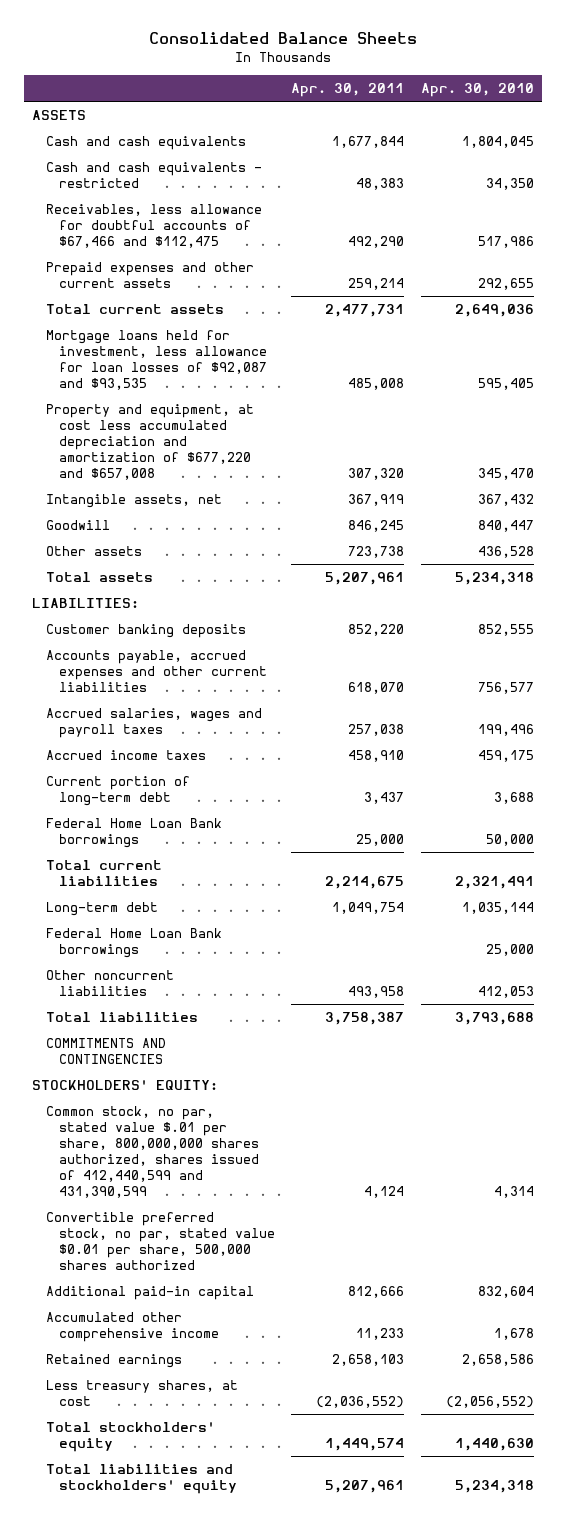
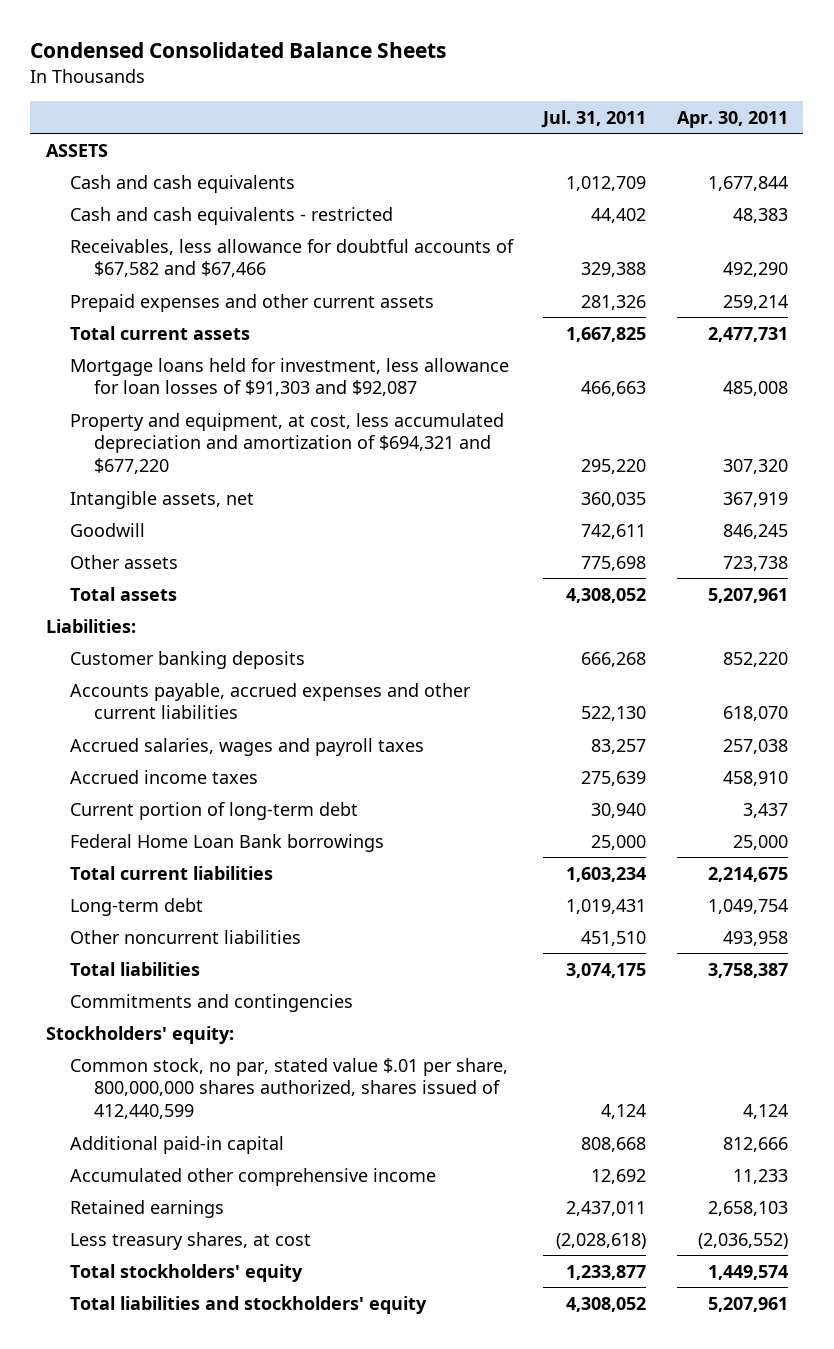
[148,32,417,45] Consolidated Balance Sheets -> [30,42,447,59] Condensed Consolidated Balance Sheets
[420,83,534,98] Apr. 30, 2010 -> none
none -> [541,109,647,128] Jul. 31, 2011
[45,203,262,248] Receivables, less allowance for doubtful accounts of $67,466 and $112,475 -> [69,238,514,278] Receivables, less allowance for doubtful accounts of $67,582 and $67,466
[45,329,268,390] Mortgage loans held for investment, less allowance for loan losses of $92,087 and $93,535 -> [69,357,509,397] Mortgage loans held for investment, less allowance for loan losses of $91,303 and $92,087
[45,403,254,480] Property and equipment, at cost less accumulated depreciation and amortization of $677,220 and $657,008 -> [69,412,504,475] Property and equipment, at cost, less accumulated depreciation and amortization of $694,321 and $677,220
[32,597,140,608] LIABILITIES: -> [45,618,136,633] Liabilities:
[45,927,222,958] Federal Home Loan Bank borrowings -> none
[45,1211,276,1270] Convertible preferred stock, no par, stated value $0.01 per share, 500,000 shares authorized -> none
[45,1037,166,1064] COMMITMENTS AND CONTINGENCIES -> [69,993,353,1012] Commitments and contingencies
[32,1079,219,1090] STOCKHOLDERS' EQUITY: -> [45,1025,234,1044] Stockholders' equity:
[45,1105,260,1198] Common stock, no par, stated value $.01 per share, 800,000,000 shares authorized, shares issued of 412,440,599 and 431,390,599 -> [69,1057,508,1120] Common stock, no par, stated value $.01 per share, 800,000,000 shares authorized, shares issued of 412,440,599

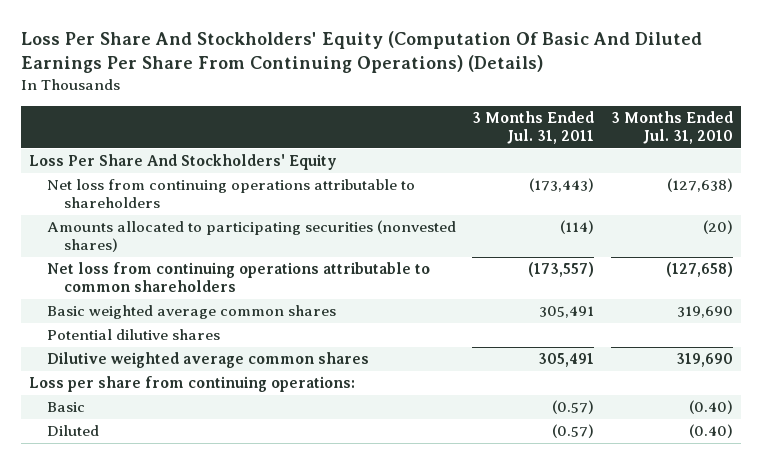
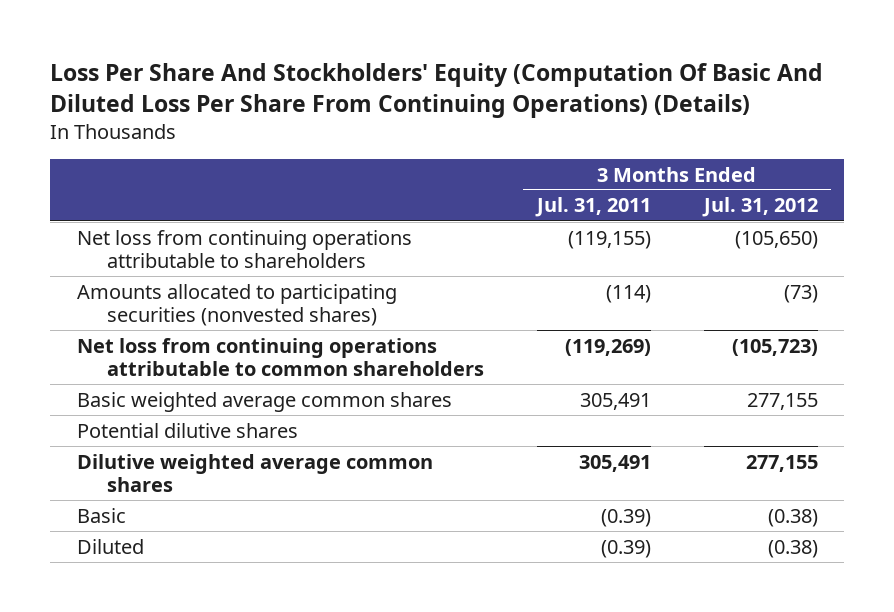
[21,31,703,74] Loss Per Share And Stockholders' Equity (Computation Of Basic And Diluted Earnings Per Share From Continuing Operations) (Details) -> [50,63,824,119] Loss Per Share And Stockholders' Equity (Computation Of Basic And Diluted Loss Per Share From Continuing Operations) (Details)
[610,111,733,145] 3 Months Ended Jul. 31, 2010 -> none
none -> [701,197,818,218] Jul. 31, 2012
[29,154,338,171] Loss Per Share And Stockholders' Equity -> none
[529,178,595,193] (173,443) -> [567,230,651,249] (119,155)
[528,262,595,278] (173,557) -> [564,338,651,356] (119,269)
[29,376,356,393] Loss per share from continuing operations: -> none
[552,400,595,415] (0.57) -> [600,508,651,527] (0.39)
[552,424,595,439] (0.57) -> [600,539,651,558] (0.39)

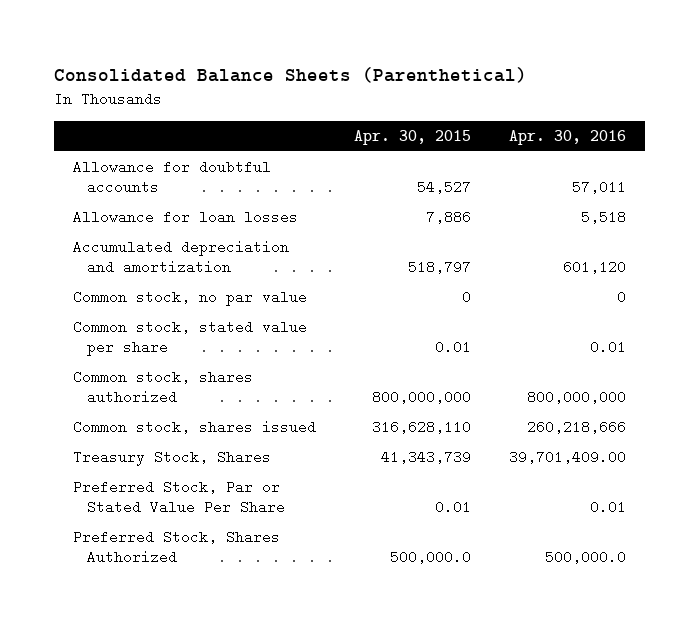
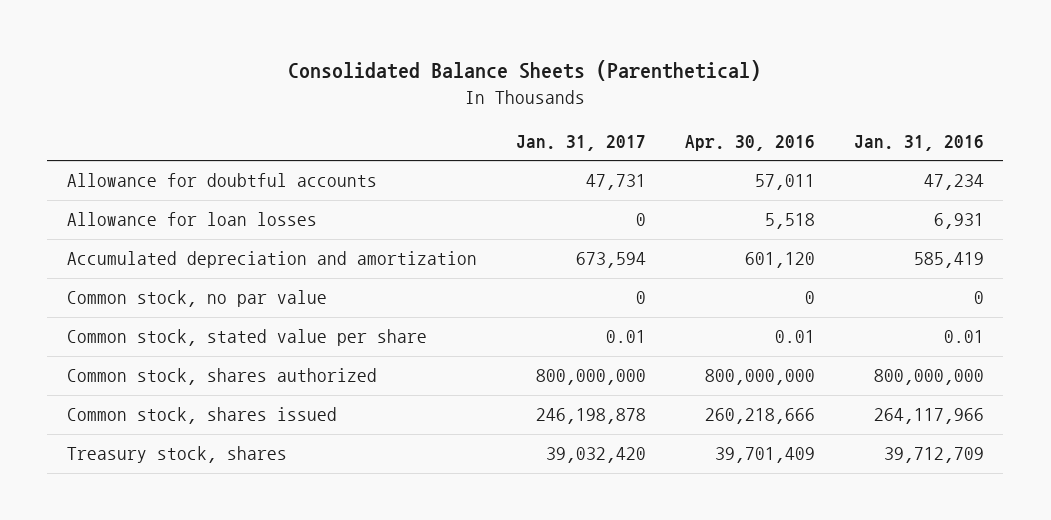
[354,130,472,146] Apr. 30, 2015 -> none
none -> [515,135,646,152] Jan. 31, 2017
none -> [853,135,984,152] Jan. 31, 2016
[73,480,286,515] Preferred Stock, Par or Stated Value Per Share -> none
[73,530,281,565] Preferred Stock, Shares Authorized -> none
[73,450,272,467] Treasury Stock, Shares -> [66,446,287,464] Treasury stock, shares
[508,450,626,465] 39,701,409.00 -> [714,447,815,464] 39,701,409

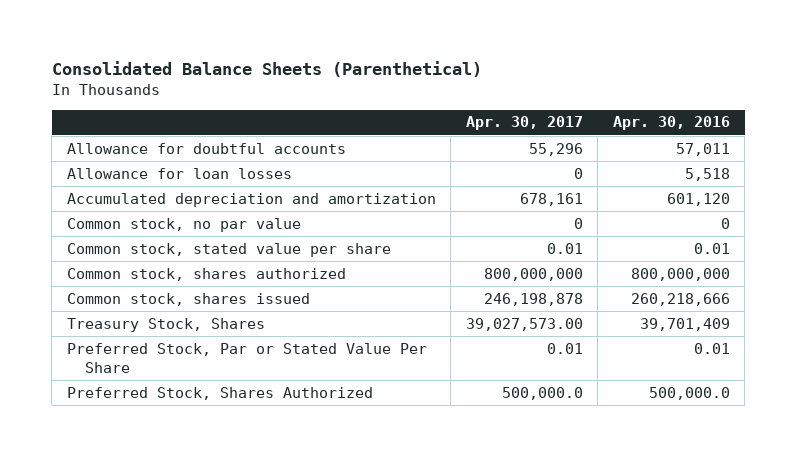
[515,135,646,152] Jan. 31, 2017 -> none
[853,135,984,152] Jan. 31, 2016 -> none
none -> [465,116,583,131] Apr. 30, 2017
[66,446,287,464] Treasury stock, shares -> [66,317,265,332] Treasury Stock, Shares
none -> [66,342,427,373] Preferred Stock, Par or Stated Value Per Share
none -> [66,386,373,400] Preferred Stock, Shares Authorized

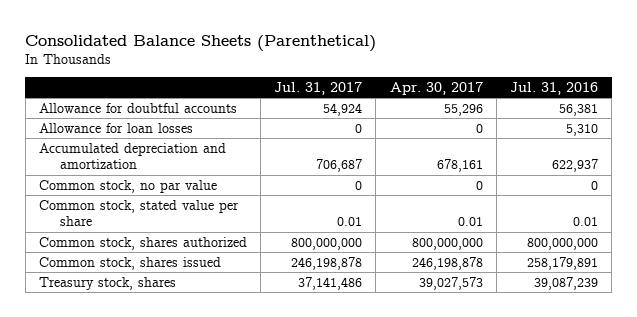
[612,116,730,131] Apr. 30, 2016 -> none
none -> [274,81,363,95] Jul. 31, 2017
none -> [509,81,598,95] Jul. 31, 2016
[66,342,427,373] Preferred Stock, Par or Stated Value Per Share -> none
[66,386,373,400] Preferred Stock, Shares Authorized -> none
[66,317,265,332] Treasury Stock, Shares -> [38,276,176,290] Treasury stock, shares
[465,317,583,331] 39,027,573.00 -> [418,276,483,290] 39,027,573

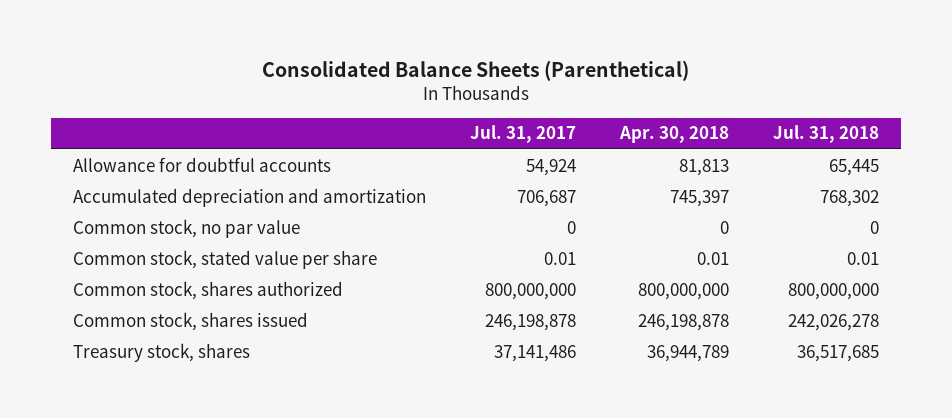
[389,81,483,95] Apr. 30, 2017 -> none
[509,81,598,95] Jul. 31, 2016 -> none
none -> [618,126,729,144] Apr. 30, 2018
none -> [772,125,879,144] Jul. 31, 2018
[38,122,193,133] Allowance for loan losses -> none

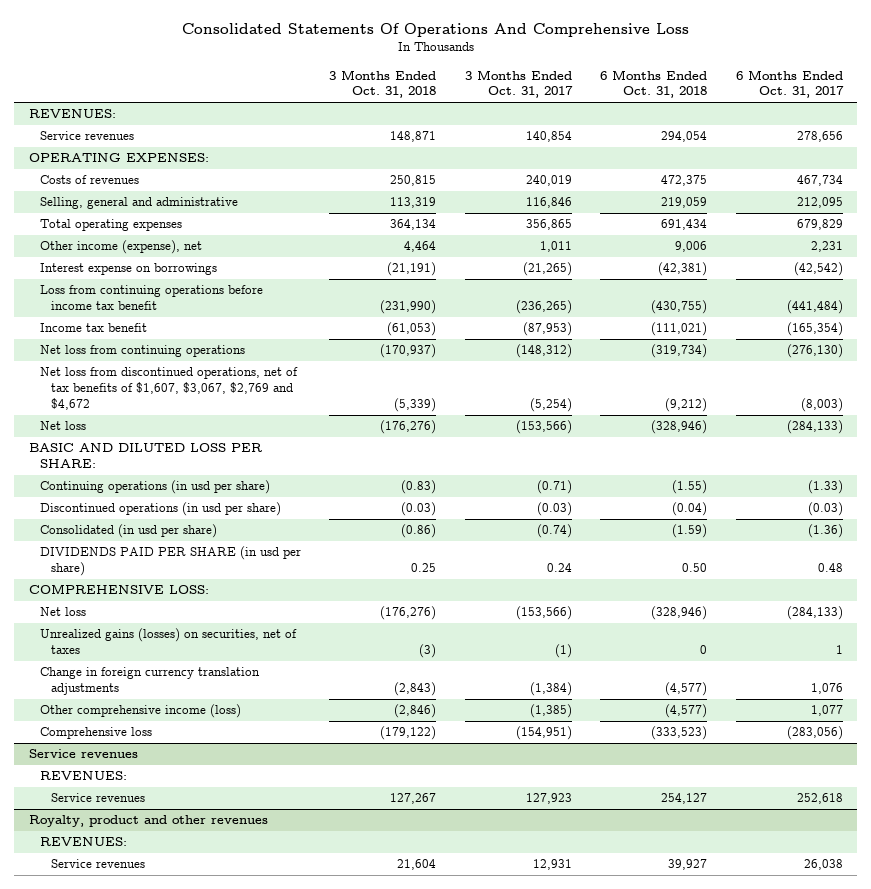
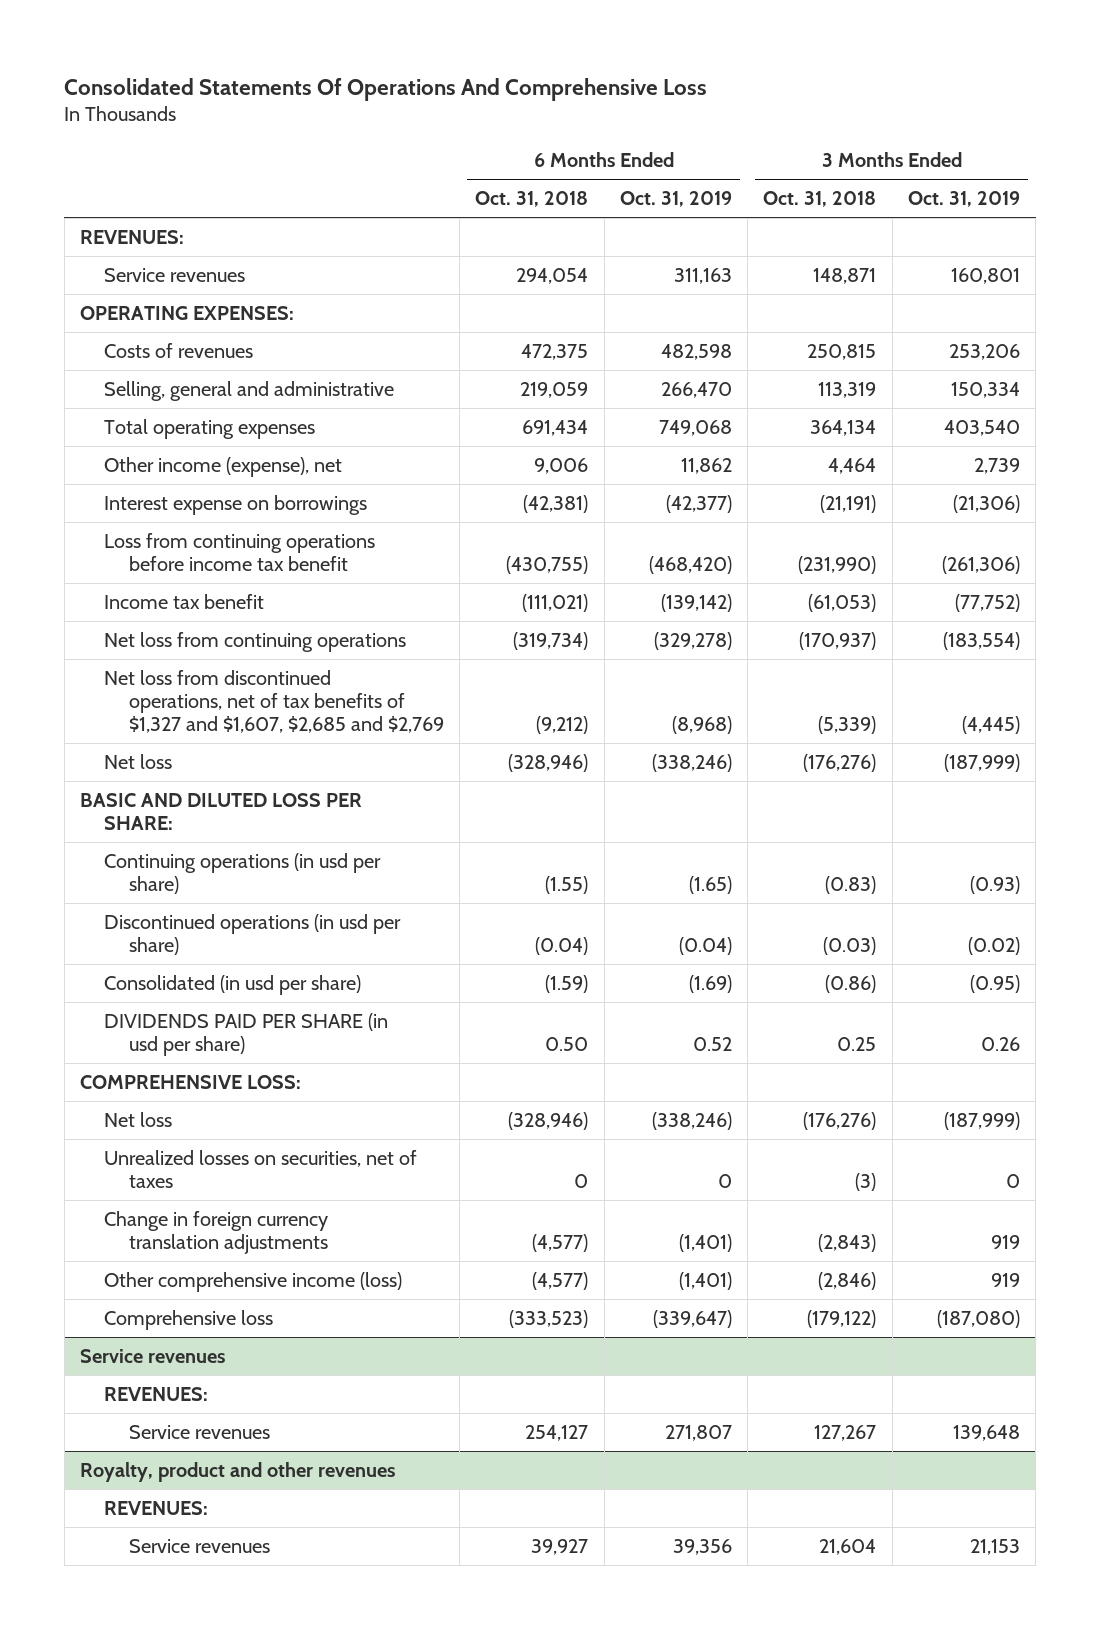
[464,69,573,99] 3 Months Ended Oct. 31, 2017 -> none
[735,69,844,99] 6 Months Ended Oct. 31, 2017 -> none
none -> [619,191,732,208] Oct. 31, 2019
none -> [907,191,1020,208] Oct. 31, 2019
[40,367,299,411] Net loss from discontinued operations, net of tax benefits of $1,607, $3,067, $2,769 and $4,672 -> [104,669,444,734] Net loss from discontinued operations, net of tax benefits of $1,327 and $1,607, $2,685 and $2,769
[40,628,298,655] Unrealized gains (losses) on securities, net of taxes -> [104,1149,418,1189] Unrealized losses on securities, net of taxes

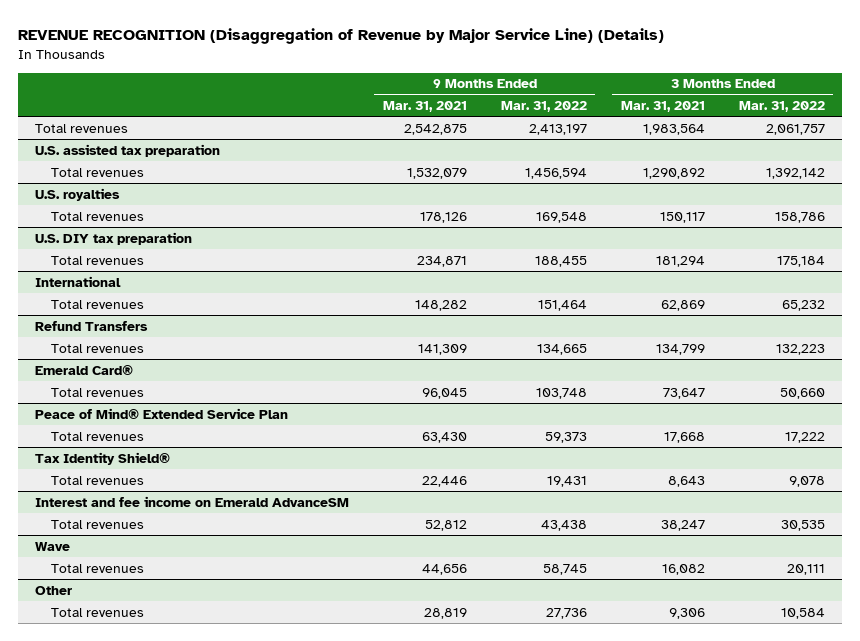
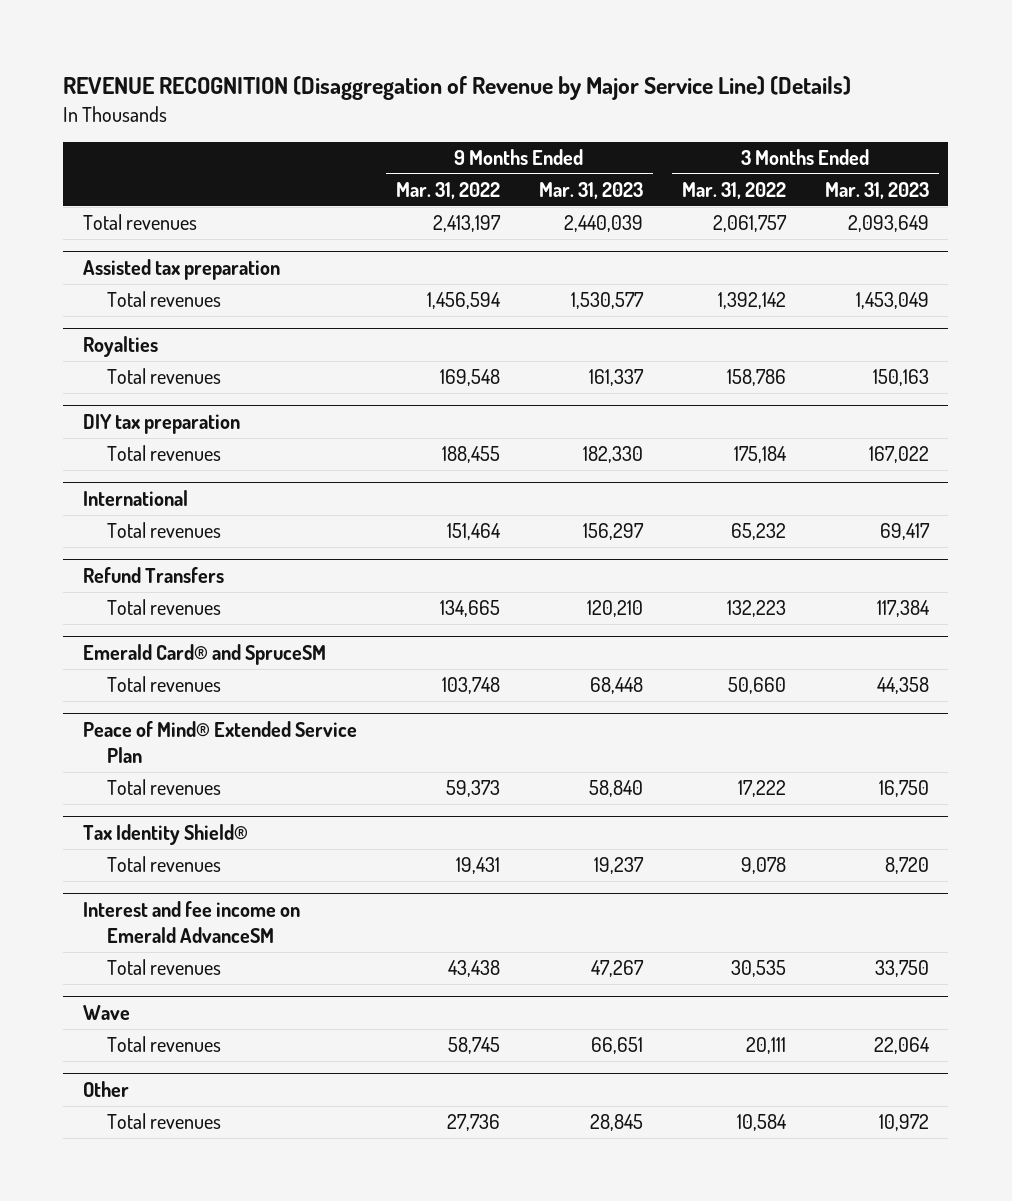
[382,100,467,112] Mar. 31, 2021 -> none
[620,100,705,112] Mar. 31, 2021 -> none
none -> [538,182,643,200] Mar. 31, 2023
none -> [824,182,929,200] Mar. 31, 2023
[35,143,221,157] U.S. assisted tax preparation -> [82,259,280,281] Assisted tax preparation
[35,187,121,201] U.S. royalties -> [82,336,158,358] Royalties
[35,231,193,245] U.S. DIY tax preparation -> [82,414,240,435] DIY tax preparation
[35,364,134,375] Emerald Card® -> [82,644,326,666] Emerald Card® and SpruceSM

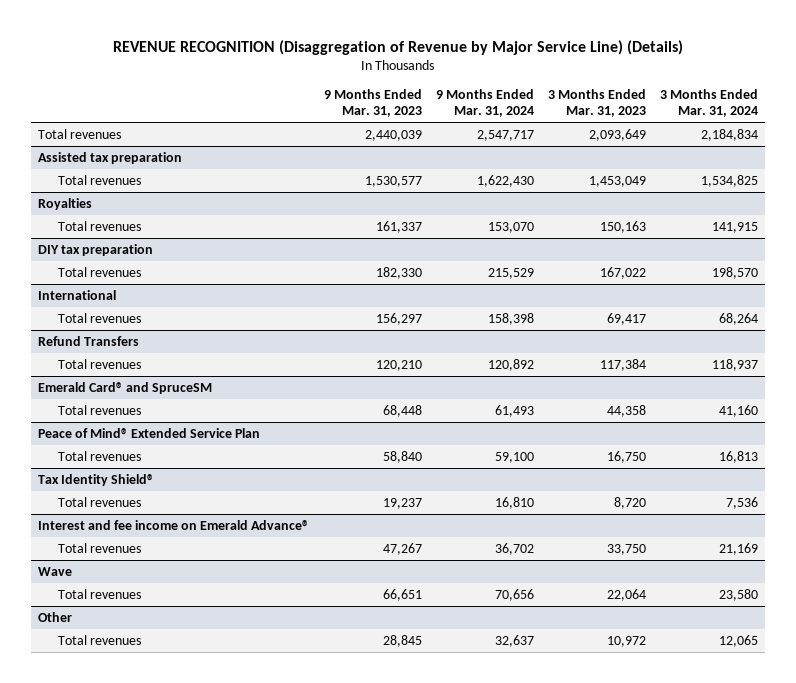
[395,182,500,200] Mar. 31, 2022 -> none
[681,182,786,200] Mar. 31, 2022 -> none
none -> [435,89,534,117] 9 Months Ended Mar. 31, 2024
none -> [659,89,758,117] 3 Months Ended Mar. 31, 2024
[82,901,300,944] Interest and fee income on Emerald AdvanceSM -> [38,519,310,530] Interest and fee income on Emerald Advance®

